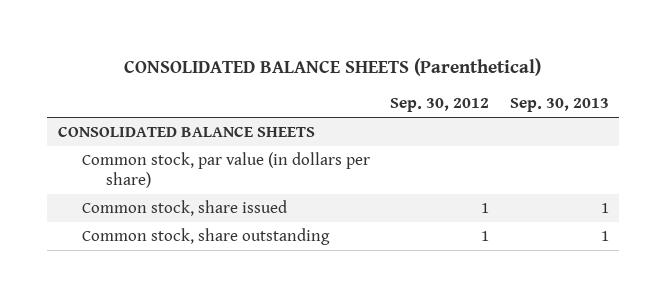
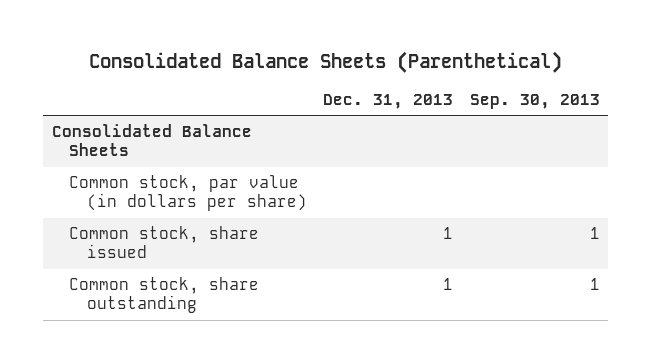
[124,58,542,77] CONSOLIDATED BALANCE SHEETS (Parenthetical) -> [88,51,562,74] Consolidated Balance Sheets (Parenthetical)
[390,98,490,113] Sep. 30, 2012 -> none
none -> [323,94,454,110] Dec. 31, 2013
[57,125,315,137] CONSOLIDATED BALANCE SHEETS -> [51,124,252,157] Consolidated Balance Sheets

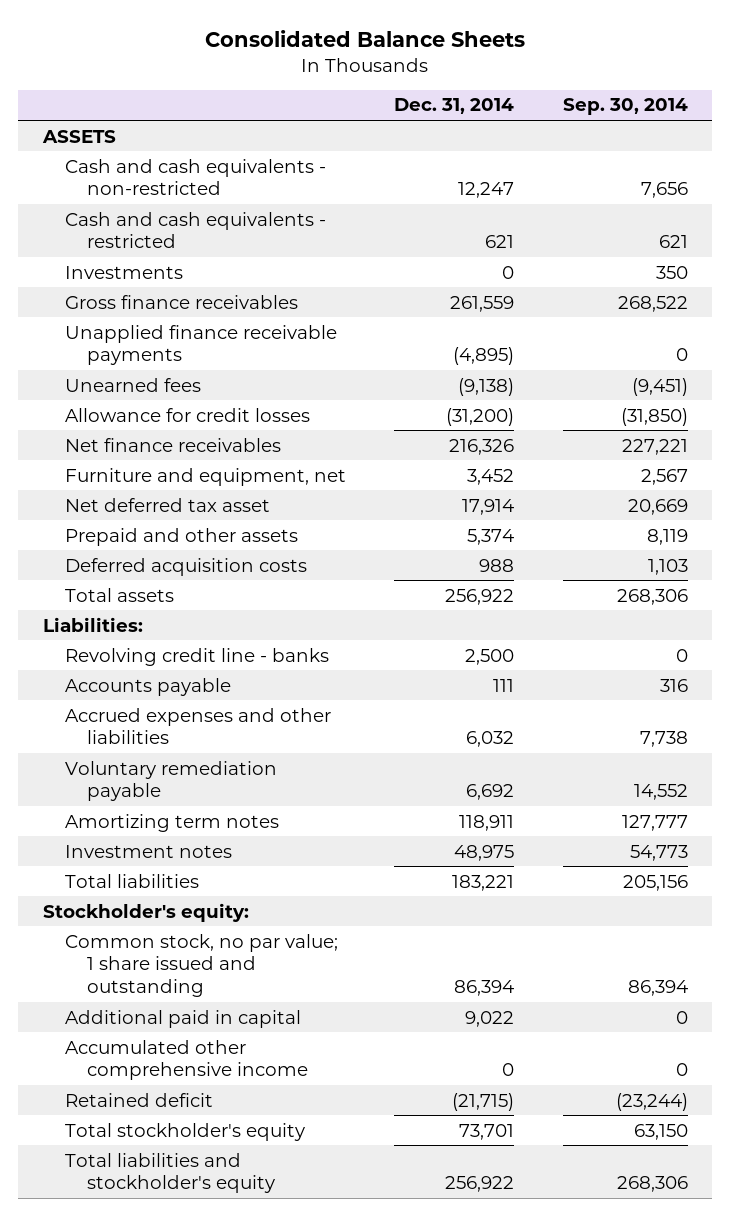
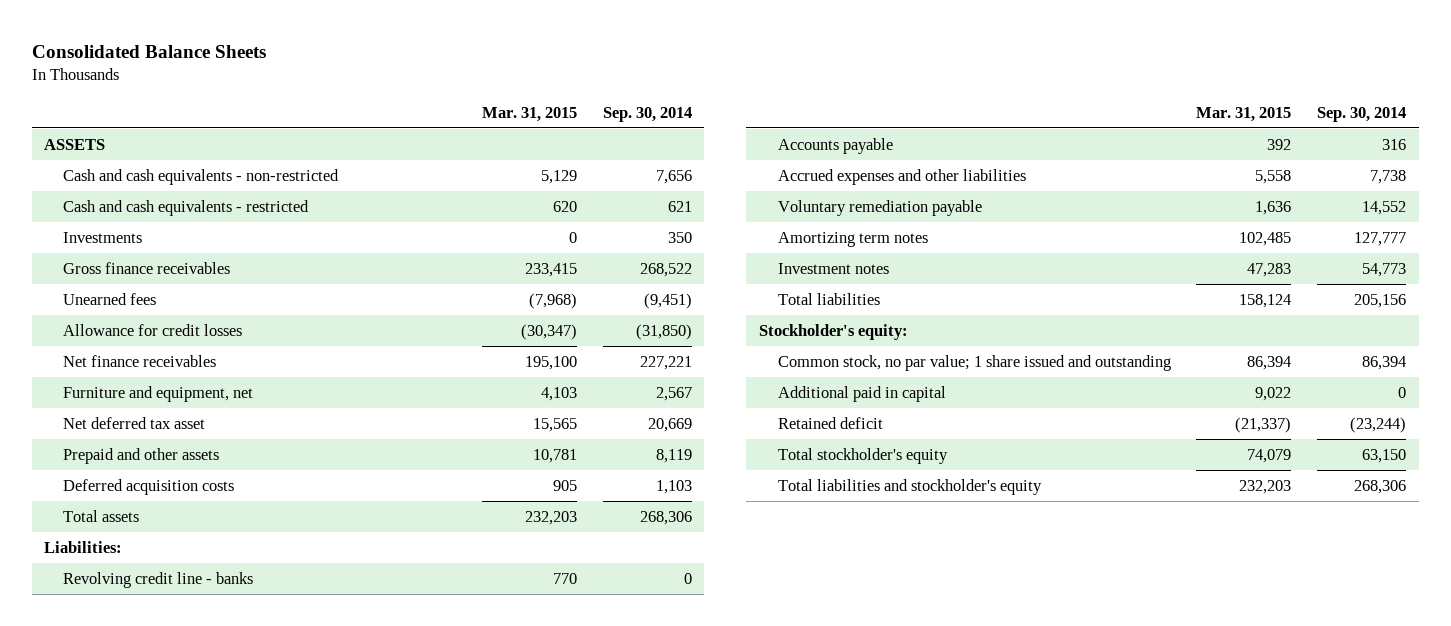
[394,98,515,115] Dec. 31, 2014 -> none
none -> [481,106,577,122] Mar. 31, 2015
[64,324,337,366] Unapplied finance receivable payments -> none
[64,1039,309,1081] Accumulated other comprehensive income -> none

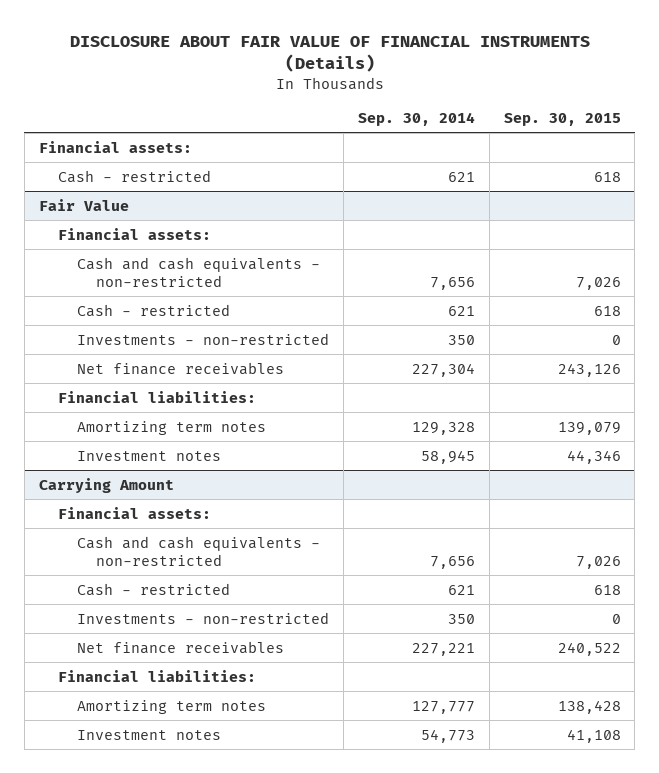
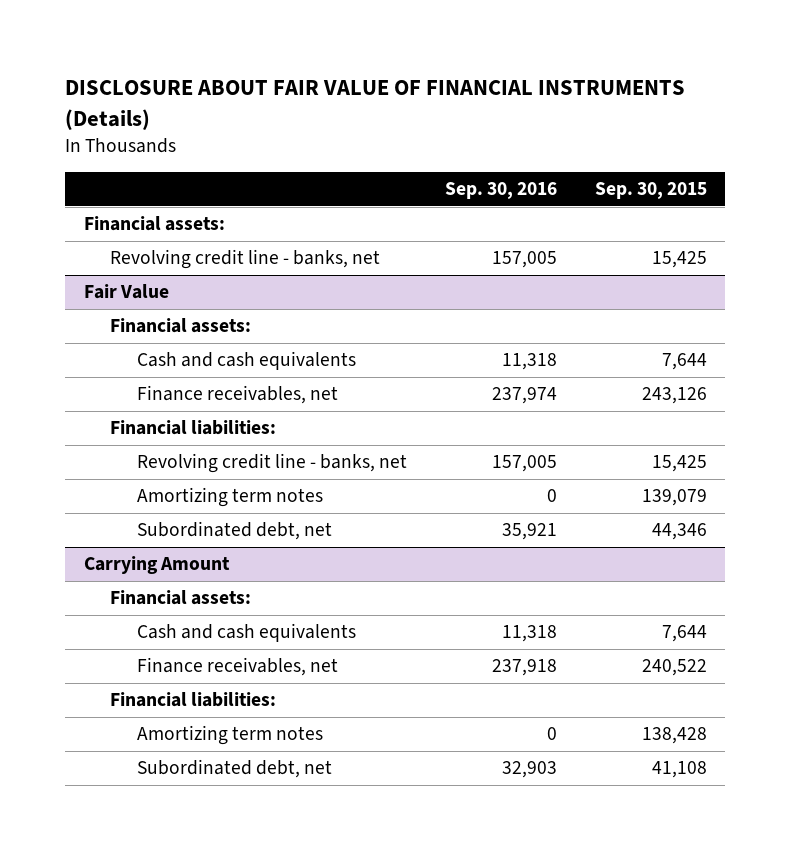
[357,112,475,127] Sep. 30, 2014 -> none
none -> [444,182,557,200] Sep. 30, 2016
[57,169,211,183] Cash - restricted -> none
none -> [110,249,381,270] Revolving credit line - banks, net
[77,303,231,317] Cash - restricted -> none
[77,332,330,345] Investments - non-restricted -> none
[77,256,321,287] Cash and cash equivalents - non-restricted -> [137,351,357,371] Cash and cash equivalents
[575,276,621,290] 7,026 -> [661,353,707,371] 7,644
[77,361,285,375] Net finance receivables -> [137,385,339,405] Finance receivables, net
none -> [137,453,408,474] Revolving credit line - banks, net
[77,450,222,461] Investment notes -> [137,521,333,541] Subordinated debt, net
[77,582,231,596] Cash - restricted -> none
[77,611,330,624] Investments - non-restricted -> none
[77,535,321,566] Cash and cash equivalents - non-restricted -> [137,623,357,643] Cash and cash equivalents
[575,555,621,569] 7,026 -> [661,625,707,643] 7,644
[77,640,285,654] Net finance receivables -> [137,657,339,677] Finance receivables, net
[77,729,222,740] Investment notes -> [137,759,333,779] Subordinated debt, net

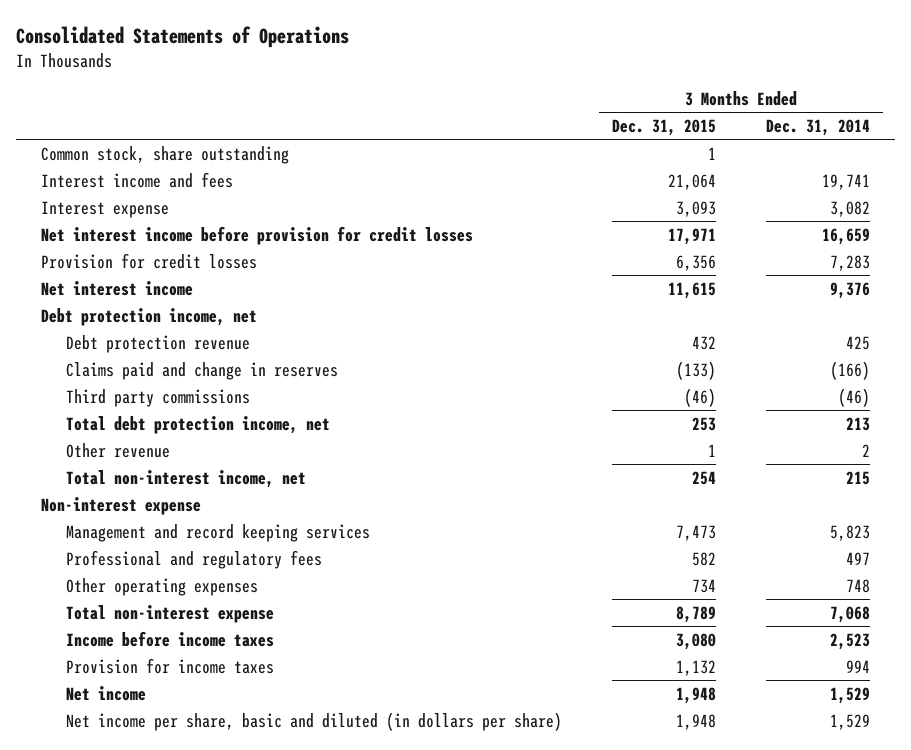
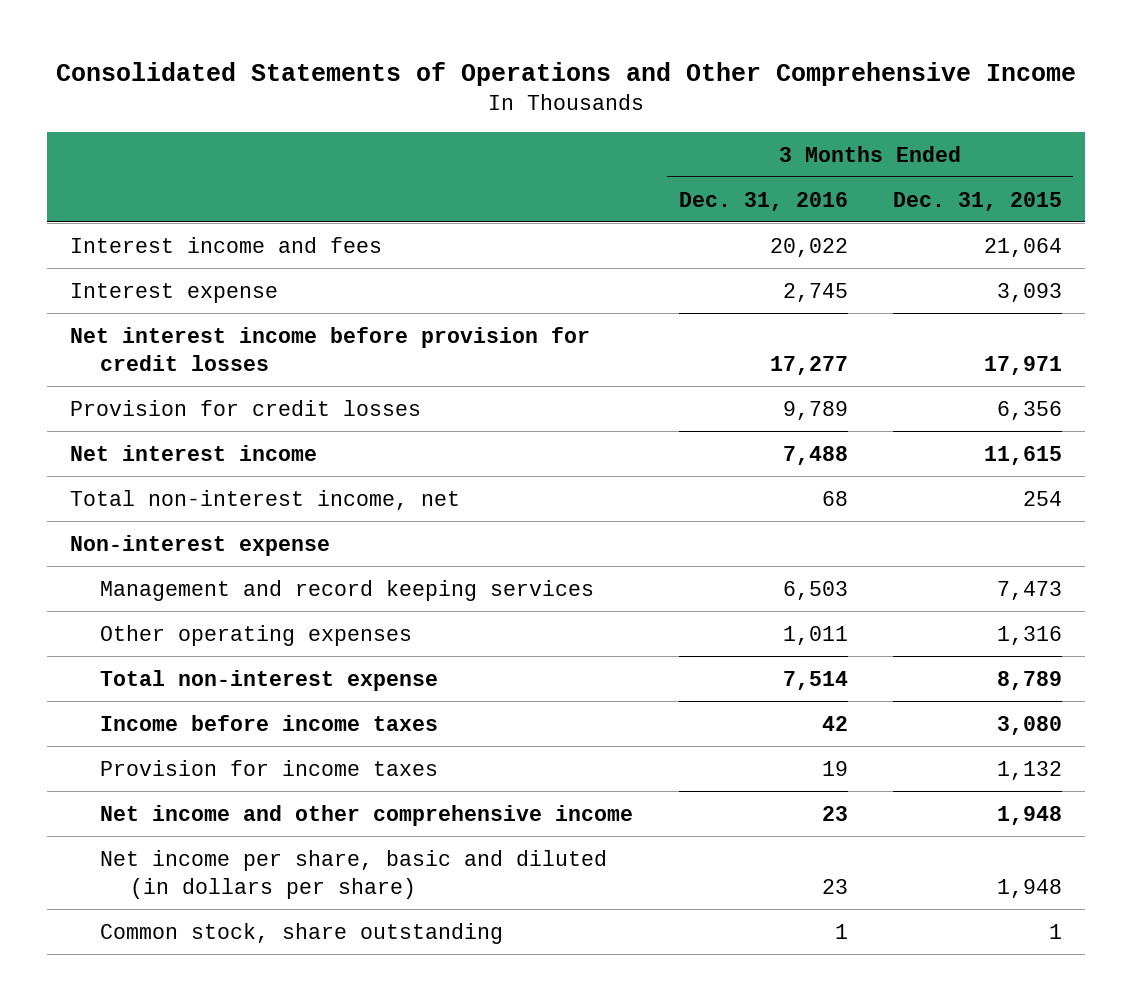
[15,26,349,49] Consolidated Statements of Operations -> [55,61,1076,86] Consolidated Statements of Operations and Other Comprehensive Income
[766,119,871,137] Dec. 31, 2014 -> none
none -> [678,191,848,211] Dec. 31, 2016
[40,307,257,326] Debt protection income, net -> none
[65,334,250,353] Debt protection revenue -> none
[65,361,338,380] Claims paid and change in reserves -> none
[65,388,250,407] Third party commissions -> none
[65,415,330,434] Total debt protection income, net -> none
[65,442,170,458] Other revenue -> none
[65,549,322,569] Professional and regulatory fees -> none
[691,578,716,593] 734 -> [996,625,1062,645] 1,316
[65,685,146,701] Net income -> [100,804,634,826] Net income and other comprehensive income
[40,145,289,164] Common stock, share outstanding -> [100,922,504,944] Common stock, share outstanding

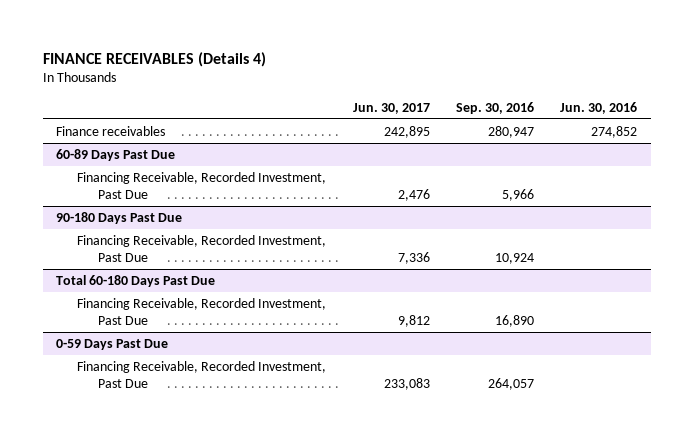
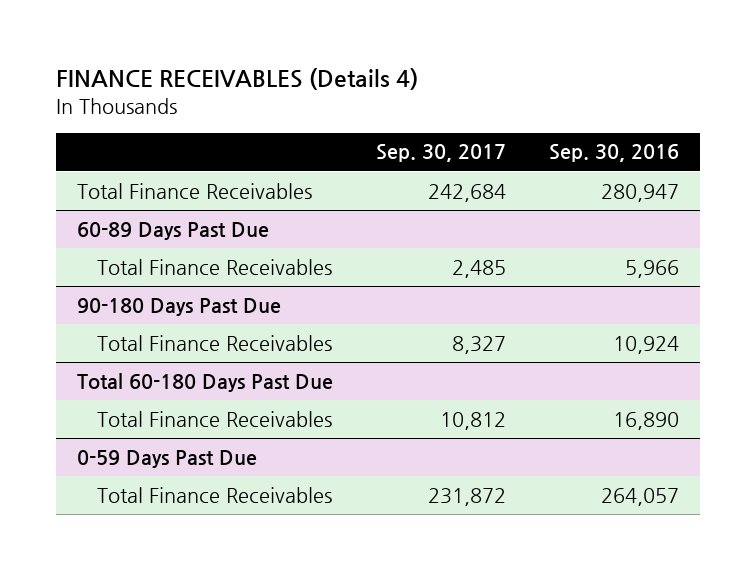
[352,102,430,114] Jun. 30, 2017 -> none
[560,101,638,114] Jun. 30, 2016 -> none
none -> [375,144,506,163] Sep. 30, 2017
[55,125,165,136] Finance receivables -> [77,182,313,199] Total Finance Receivables
[77,171,327,199] Financing Receivable, Recorded Investment, Past Due -> [96,258,332,275] Total Finance Receivables
[77,234,327,262] Financing Receivable, Recorded Investment, Past Due -> [96,334,332,351] Total Finance Receivables
[77,297,327,325] Financing Receivable, Recorded Investment, Past Due -> [96,410,332,427] Total Finance Receivables
[77,360,327,388] Financing Receivable, Recorded Investment, Past Due -> [96,486,332,503] Total Finance Receivables

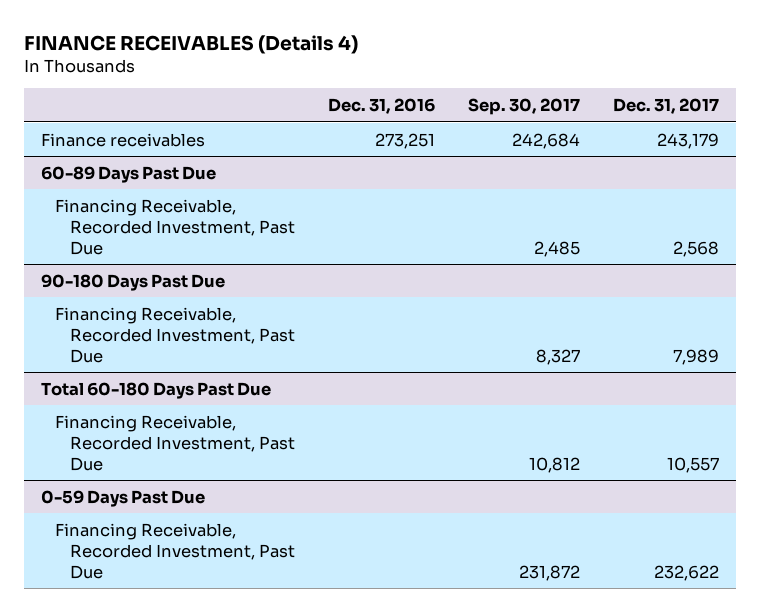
[548,144,679,163] Sep. 30, 2016 -> none
none -> [327,98,435,115] Dec. 31, 2016
none -> [613,98,720,115] Dec. 31, 2017
[77,182,313,199] Total Finance Receivables -> [40,132,205,147] Finance receivables
[96,258,332,275] Total Finance Receivables -> [55,198,295,255] Financing Receivable, Recorded Investment, Past Due
[96,334,332,351] Total Finance Receivables -> [55,306,295,363] Financing Receivable, Recorded Investment, Past Due
[96,410,332,427] Total Finance Receivables -> [55,414,295,471] Financing Receivable, Recorded Investment, Past Due
[96,486,332,503] Total Finance Receivables -> [55,522,295,579] Financing Receivable, Recorded Investment, Past Due

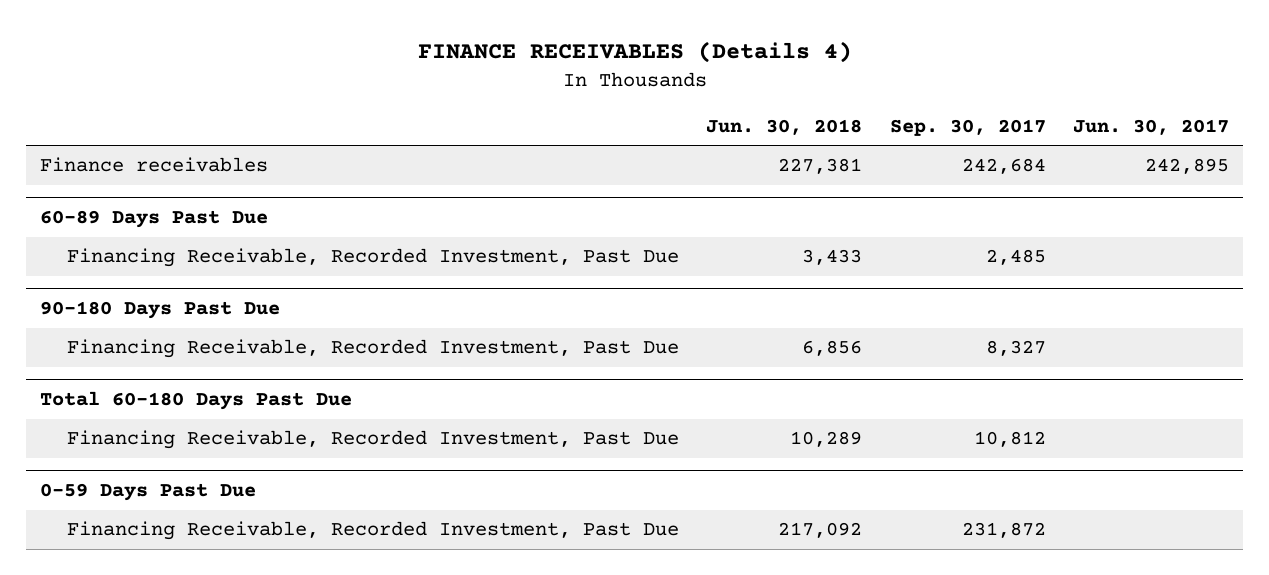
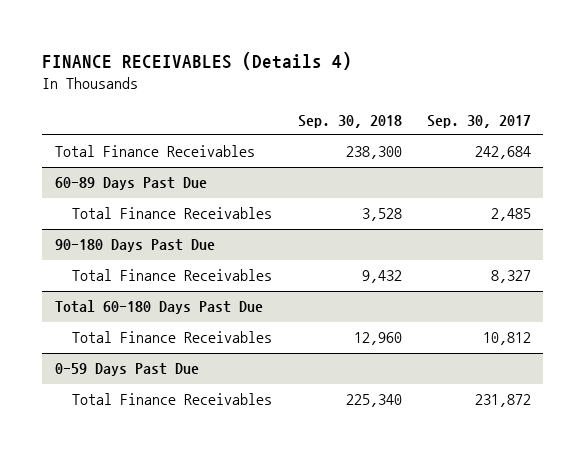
[706,118,863,135] Jun. 30, 2018 -> none
[1073,118,1230,135] Jun. 30, 2017 -> none
none -> [297,114,402,128] Sep. 30, 2018
[39,157,268,173] Finance receivables -> [54,145,255,158] Total Finance Receivables
[67,248,680,268] Financing Receivable, Recorded Investment, Past Due -> [72,207,273,220] Total Finance Receivables
[67,339,680,359] Financing Receivable, Recorded Investment, Past Due -> [72,269,273,282] Total Finance Receivables
[67,430,680,450] Financing Receivable, Recorded Investment, Past Due -> [72,331,273,344] Total Finance Receivables
[67,521,680,541] Financing Receivable, Recorded Investment, Past Due -> [72,393,273,406] Total Finance Receivables

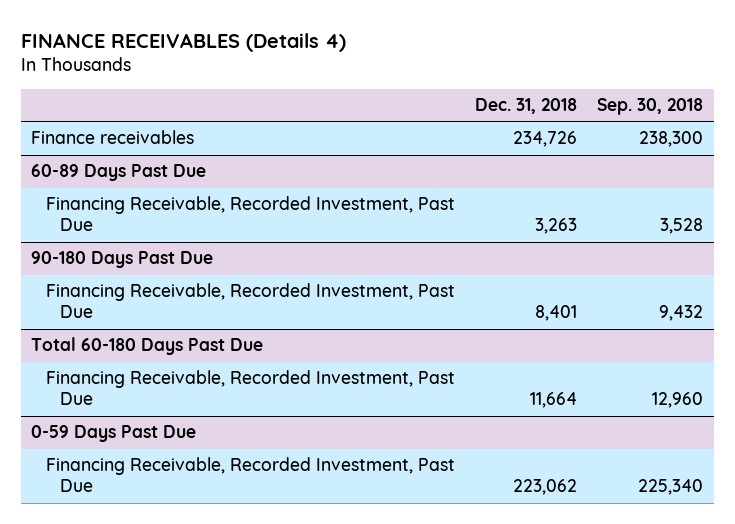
[426,114,531,128] Sep. 30, 2017 -> none
none -> [474,98,577,115] Dec. 31, 2018
[54,145,255,158] Total Finance Receivables -> [31,130,195,145] Finance receivables
[72,207,273,220] Total Finance Receivables -> [45,196,455,232] Financing Receivable, Recorded Investment, Past Due
[72,269,273,282] Total Finance Receivables -> [45,283,455,319] Financing Receivable, Recorded Investment, Past Due
[72,331,273,344] Total Finance Receivables -> [45,370,455,406] Financing Receivable, Recorded Investment, Past Due
[72,393,273,406] Total Finance Receivables -> [45,457,455,493] Financing Receivable, Recorded Investment, Past Due

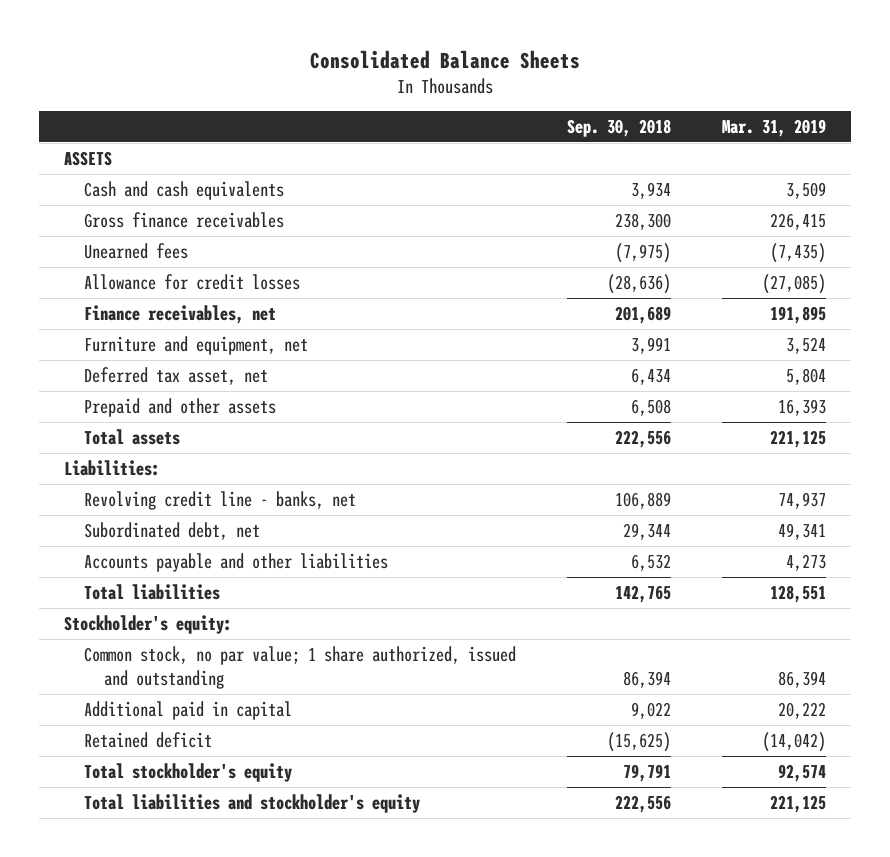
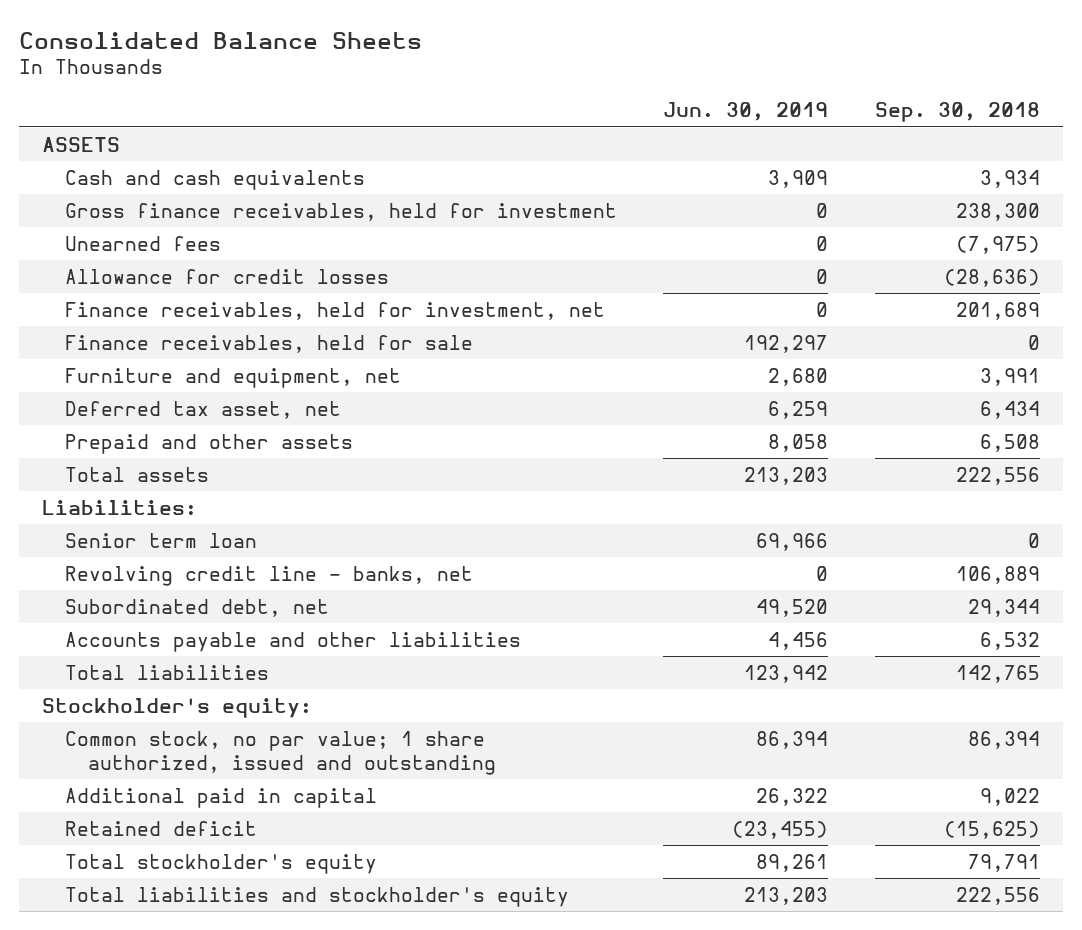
[721,119,826,138] Mar. 31, 2019 -> none
none -> [663,102,829,122] Jun. 30, 2019
[84,211,285,228] Gross finance receivables -> [65,202,618,221] Gross finance receivables, held for investment
[84,304,277,324] Finance receivables, net -> [65,301,606,320] Finance receivables, held for investment, net
none -> [65,334,474,353] Finance receivables, held for sale
none -> [65,532,258,548] Senior term loan

